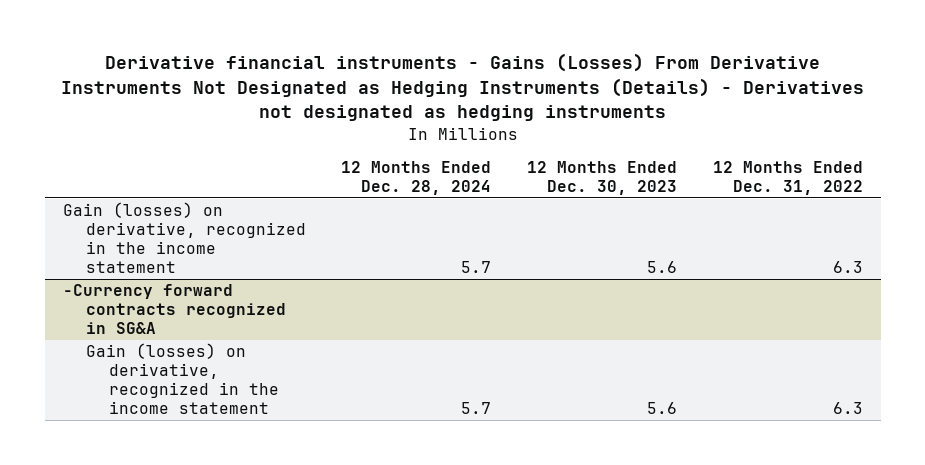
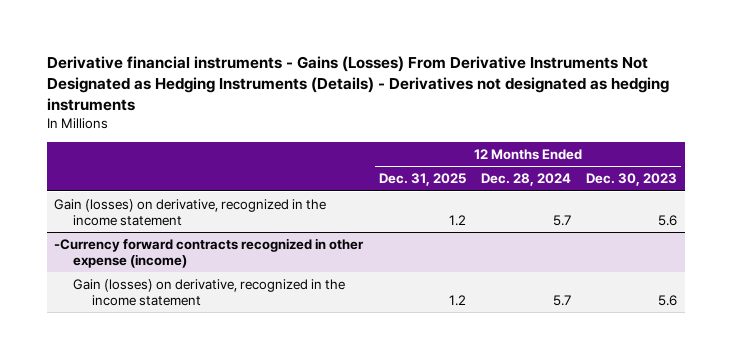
[712,160,863,195] 12 Months Ended Dec. 31, 2022 -> none
none -> [378,173,466,187] Dec. 31, 2025
[62,284,286,335] -Currency forward contracts recognized in SG&A -> [54,237,365,269] -Currency forward contracts recognized in other expense (income)

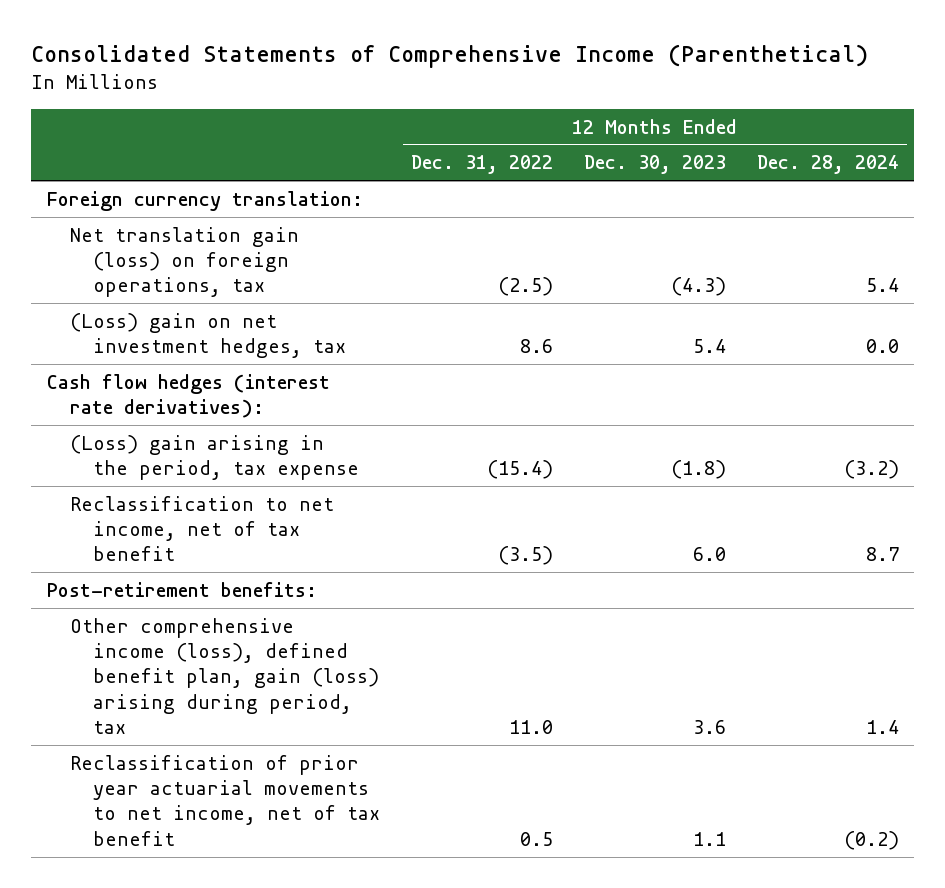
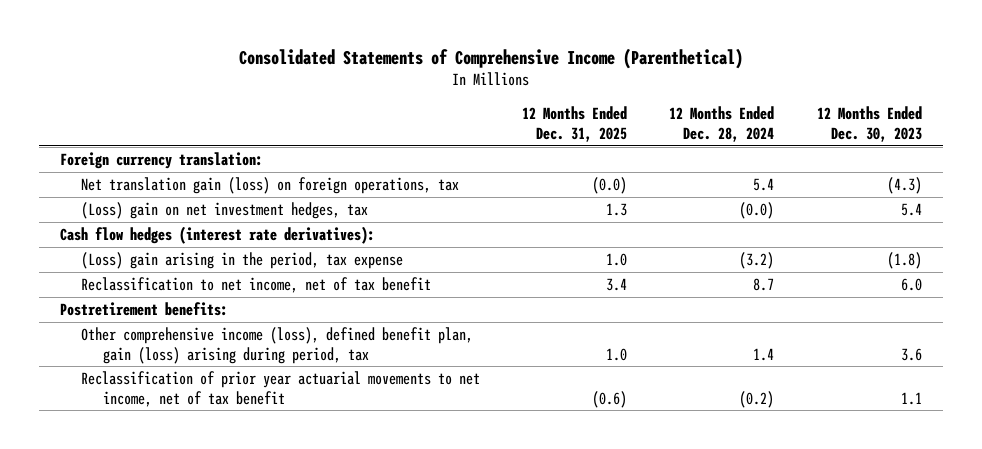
[411,155,554,175] Dec. 31, 2022 -> none
none -> [522,105,628,142] 12 Months Ended Dec. 31, 2025
[865,339,899,354] 0.0 -> [739,201,775,219] (0.0)
[46,581,317,597] Post-retirement benefits: -> [60,301,229,316] Postretirement benefits:

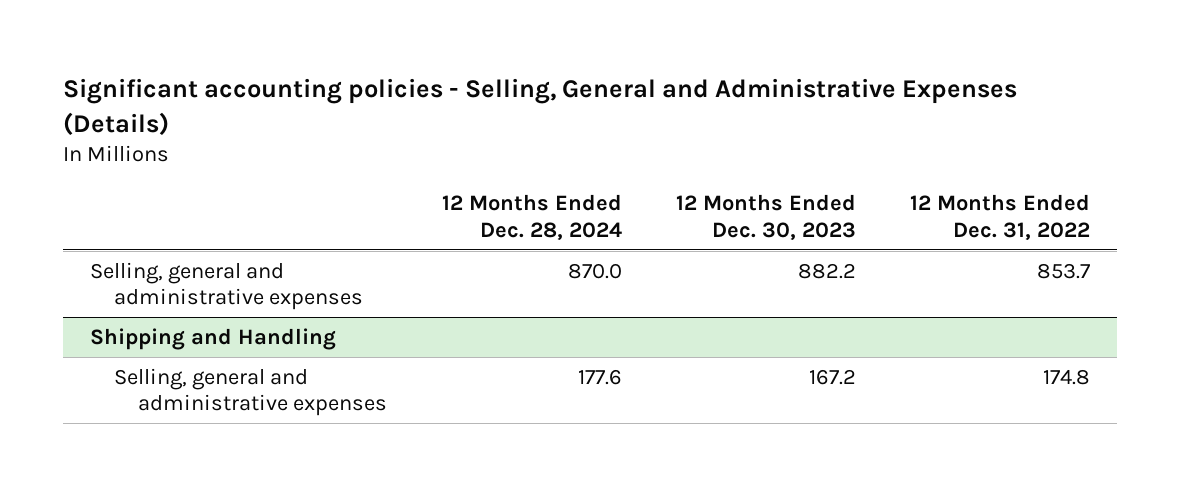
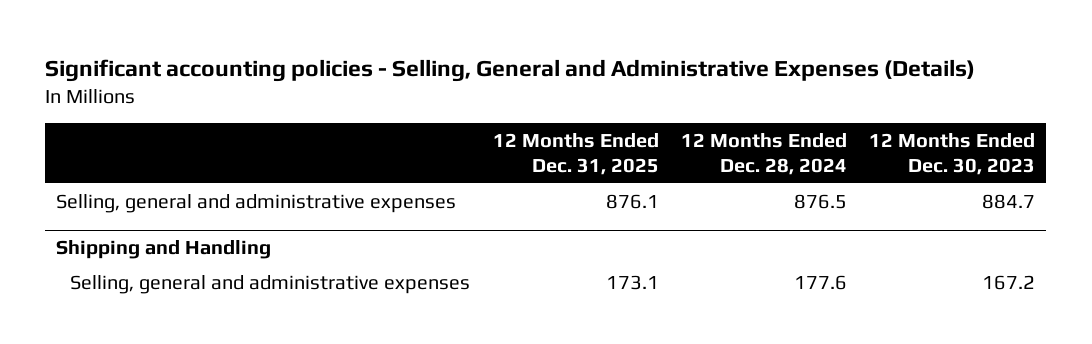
[910,194,1091,240] 12 Months Ended Dec. 31, 2022 -> none
none -> [492,132,659,176] 12 Months Ended Dec. 31, 2025
[567,262,622,279] 870.0 -> [793,193,847,209] 876.5
[797,262,856,279] 882.2 -> [982,193,1036,209] 884.7

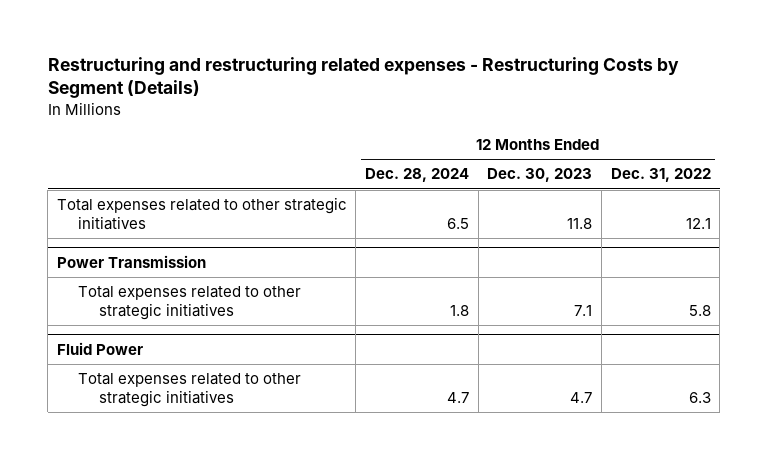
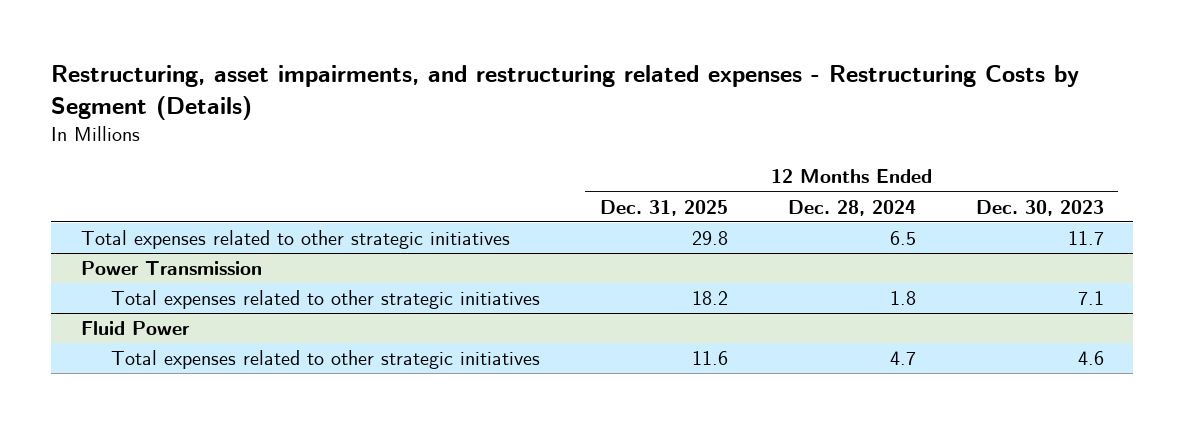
[47,57,679,99] Restructuring and restructuring related expenses - Restructuring Costs by Segment (Details) -> [50,65,1079,120] Restructuring, asset impairments, and restructuring related expenses - Restructuring Costs by Segment (Details)
[610,168,711,183] Dec. 31, 2022 -> none
none -> [600,199,729,216] Dec. 31, 2025
[567,218,593,230] 11.8 -> [1067,231,1104,246] 11.7
[570,392,593,404] 4.7 -> [1077,351,1104,366] 4.6

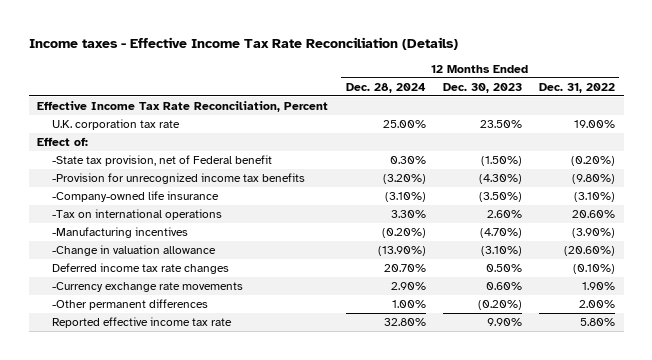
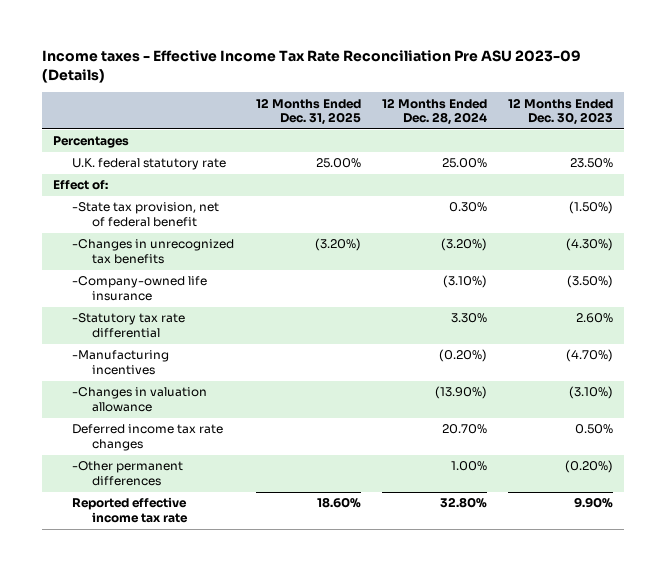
[28,36,458,50] Income taxes - Effective Income Tax Rate Reconciliation (Details) -> [42,50,582,84] Income taxes - Effective Income Tax Rate Reconciliation Pre ASU 2023-09 (Details)
[538,82,615,93] Dec. 31, 2022 -> none
none -> [255,97,361,126] 12 Months Ended Dec. 31, 2025
[37,101,329,113] Effective Income Tax Rate Reconciliation, Percent -> [52,136,129,149] Percentages
[52,119,181,131] U.K. corporation tax rate -> [72,158,227,171] U.K. federal statutory rate
[52,155,273,167] -State tax provision, net of Federal benefit -> [72,202,220,228] -State tax provision, net of federal benefit
[52,173,306,185] -Provision for unrecognized income tax benefits -> [72,239,235,265] -Changes in unrecognized tax benefits
[52,209,223,221] -Tax on international operations -> [72,313,186,339] -Statutory tax rate differential
[52,245,217,257] -Change in valuation allowance -> [72,387,208,413] -Changes in valuation allowance
[52,282,244,293] -Currency exchange rate movements -> none

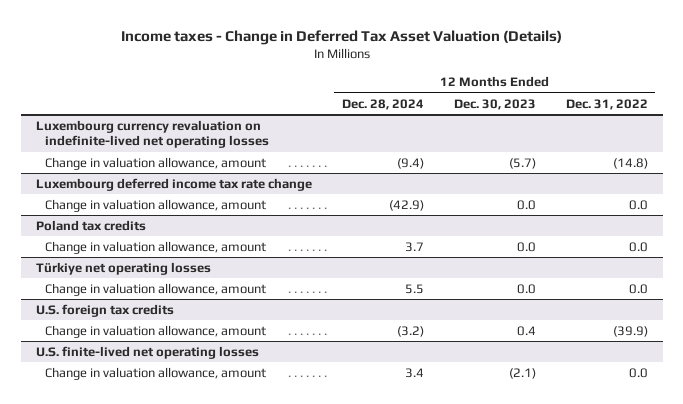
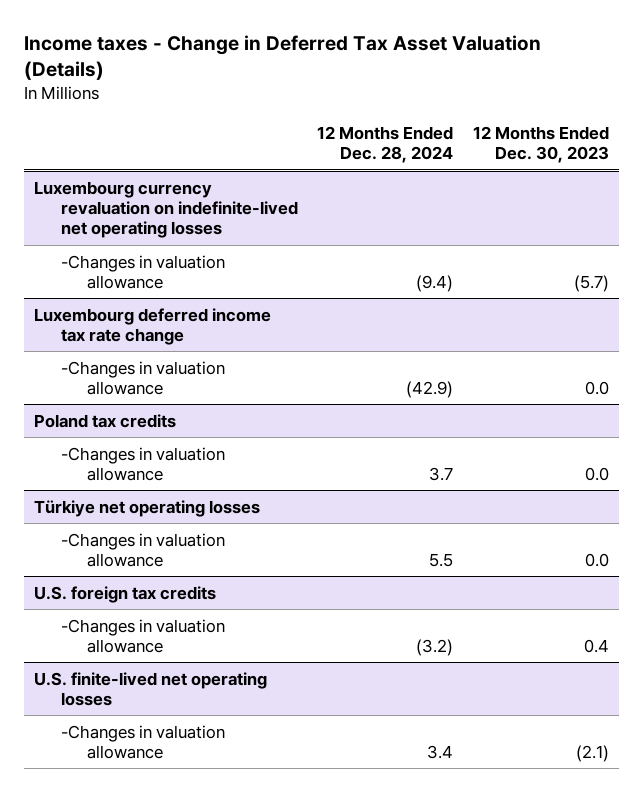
[565,98,648,110] Dec. 31, 2022 -> none
[45,156,267,170] Change in valuation allowance, amount -> [60,254,225,289] -Changes in valuation allowance
[45,198,267,212] Change in valuation allowance, amount -> [60,360,225,395] -Changes in valuation allowance
[45,240,267,254] Change in valuation allowance, amount -> [60,446,225,481] -Changes in valuation allowance
[45,282,267,296] Change in valuation allowance, amount -> [60,532,225,567] -Changes in valuation allowance
[45,324,267,338] Change in valuation allowance, amount -> [60,618,225,653] -Changes in valuation allowance
[45,366,267,380] Change in valuation allowance, amount -> [60,724,225,759] -Changes in valuation allowance

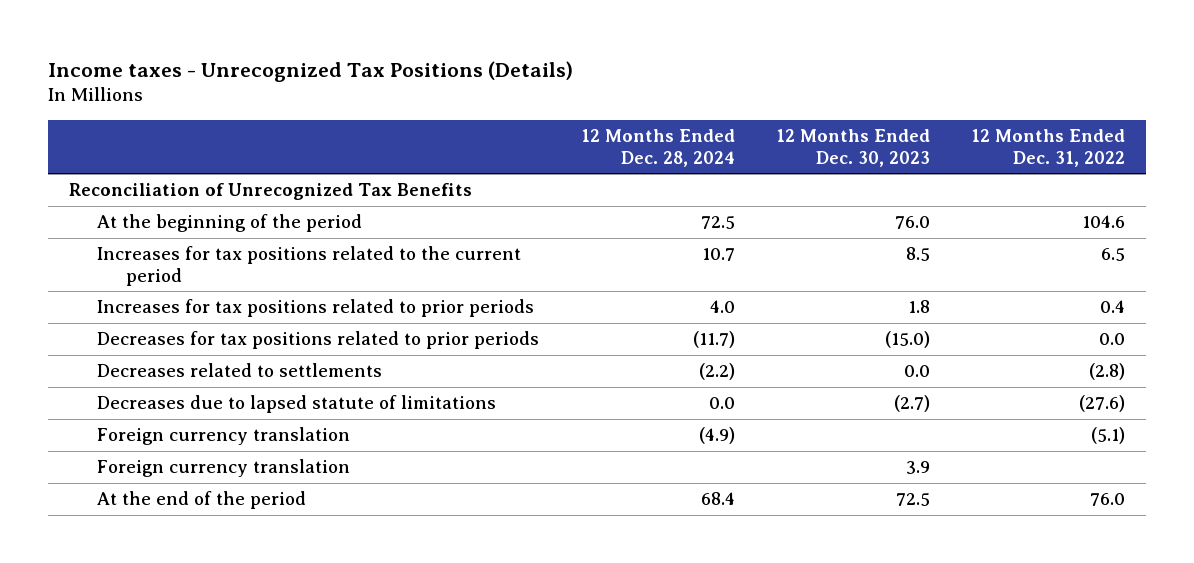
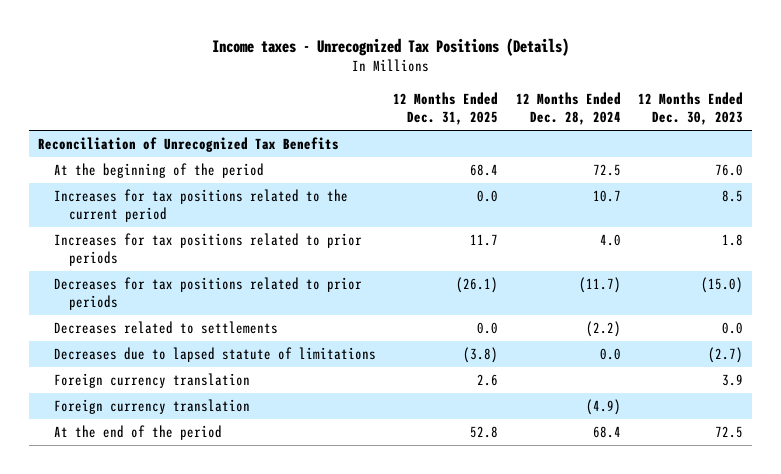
[971,128,1126,167] 12 Months Ended Dec. 31, 2022 -> none
none -> [393,92,499,125] 12 Months Ended Dec. 31, 2025
[97,427,351,446] Foreign currency translation -> [53,399,250,415] Foreign currency translation

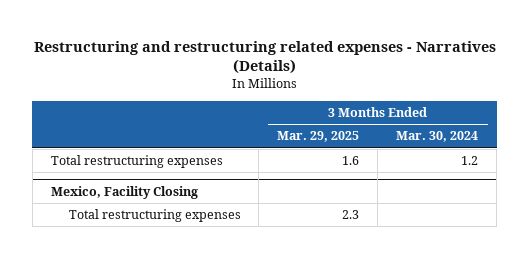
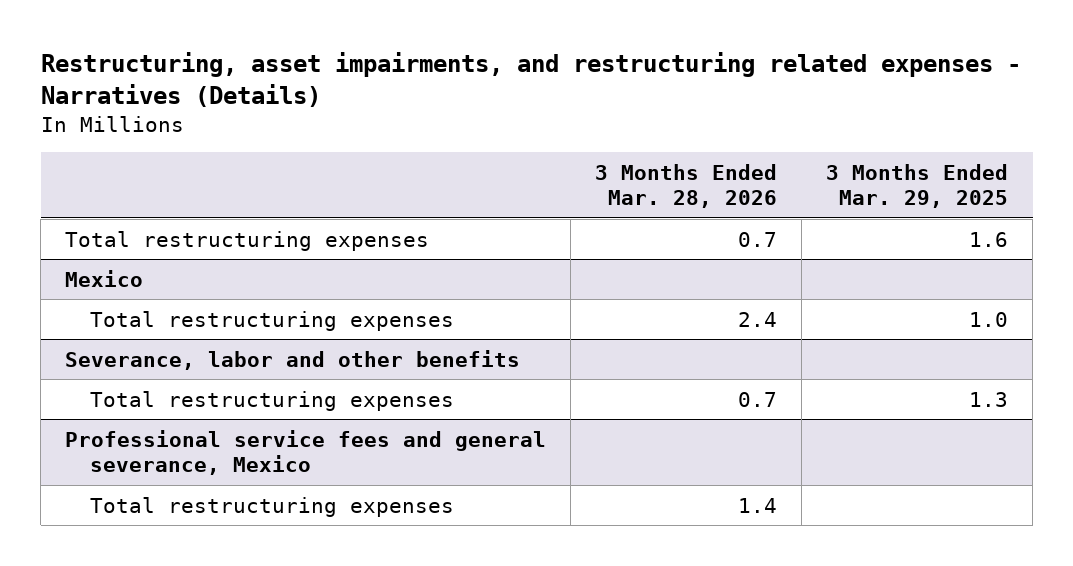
[33,40,496,75] Restructuring and restructuring related expenses - Narratives (Details) -> [40,52,1021,108] Restructuring, asset impairments, and restructuring related expenses - Narratives (Details)
[396,131,479,143] Mar. 30, 2024 -> none
none -> [595,163,778,209] 3 Months Ended Mar. 28, 2026
[50,185,198,199] Mexico, Facility Closing -> none
none -> [65,269,144,287] Mexico
[342,210,360,220] 2.3 -> [969,311,1009,327] 1.0
none -> [65,349,521,370] Severance, labor and other benefits
none -> [89,390,454,411] Total restructuring expenses
none -> [65,429,547,476] Professional service fees and general severance, Mexico
none -> [89,496,454,517] Total restructuring expenses

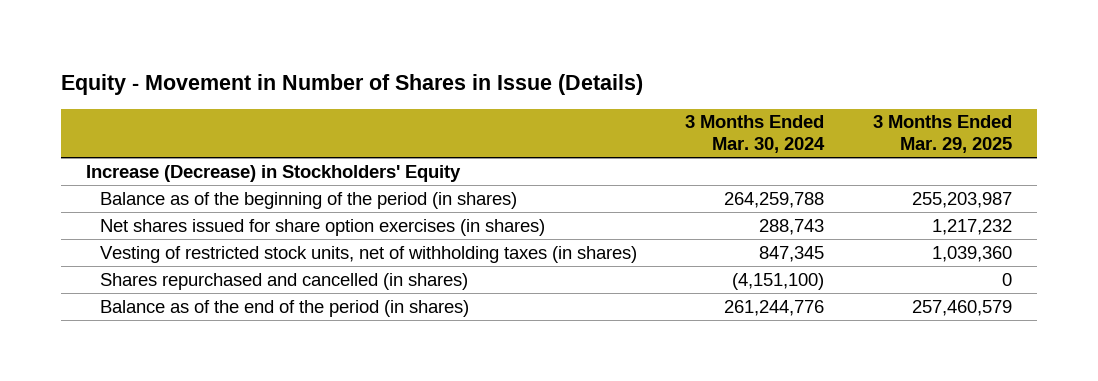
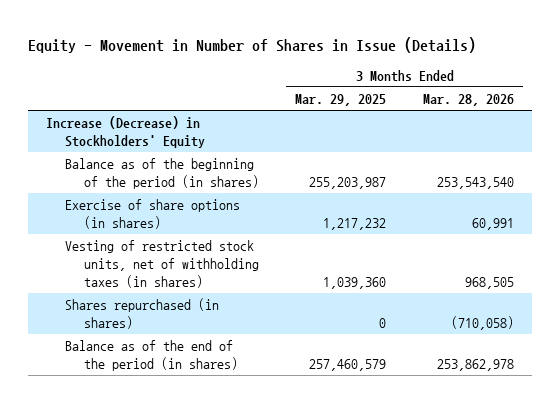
[685,115,826,154] 3 Months Ended Mar. 30, 2024 -> none
none -> [422,93,514,106] Mar. 28, 2026
[99,218,545,236] Net shares issued for share option exercises (in shares) -> [65,199,241,230] Exercise of share options (in shares)
[99,272,468,290] Shares repurchased and cancelled (in shares) -> [65,298,220,330] Shares repurchased (in shares)

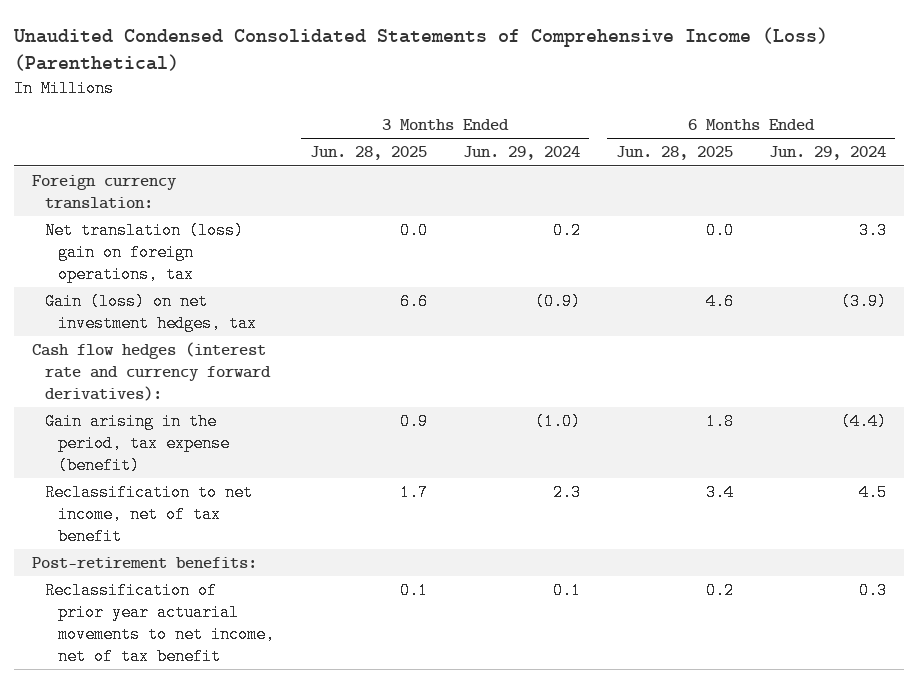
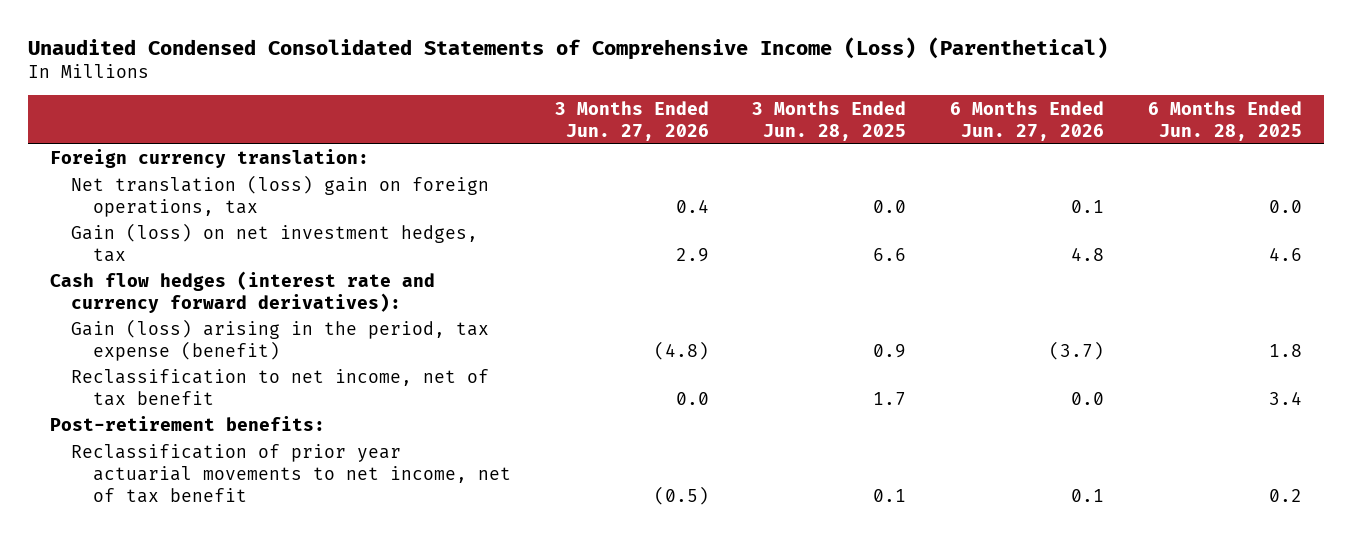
[463,146,581,161] Jun. 29, 2024 -> none
[769,146,887,161] Jun. 29, 2024 -> none
none -> [554,100,709,141] 3 Months Ended Jun. 27, 2026
none -> [950,100,1105,141] 6 Months Ended Jun. 27, 2026
[45,413,231,474] Gain arising in the period, tax expense (benefit) -> [71,319,490,362] Gain (loss) arising in the period, tax expense (benefit)

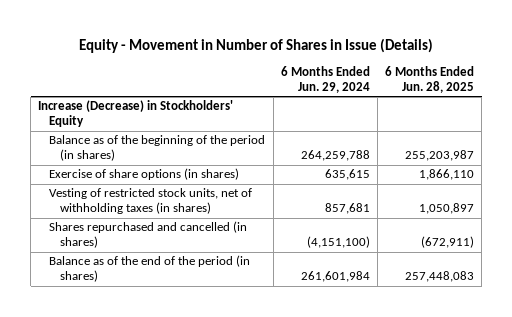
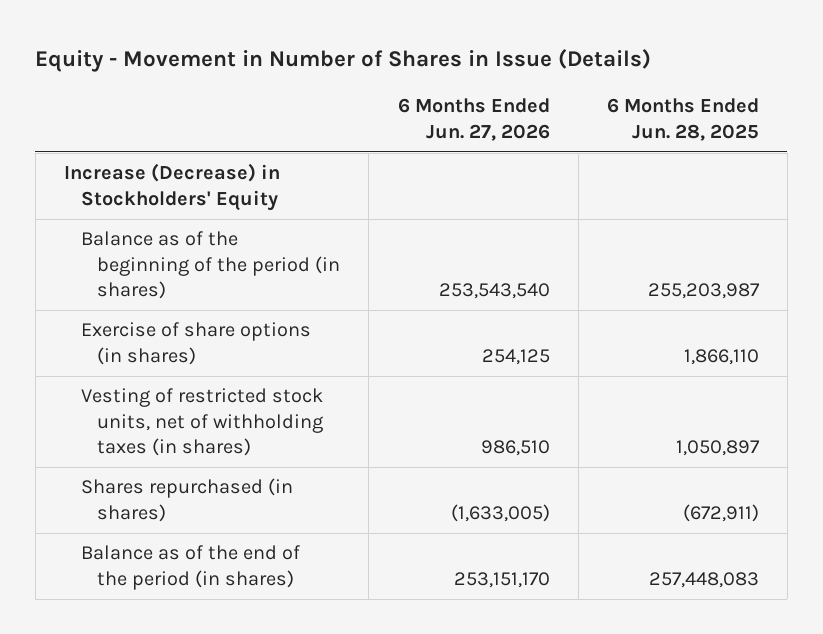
[280,66,370,93] 6 Months Ended Jun. 29, 2024 -> none
none -> [397,98,550,141] 6 Months Ended Jun. 27, 2026
[49,221,248,249] Shares repurchased and cancelled (in shares) -> [80,478,293,522] Shares repurchased (in shares)

